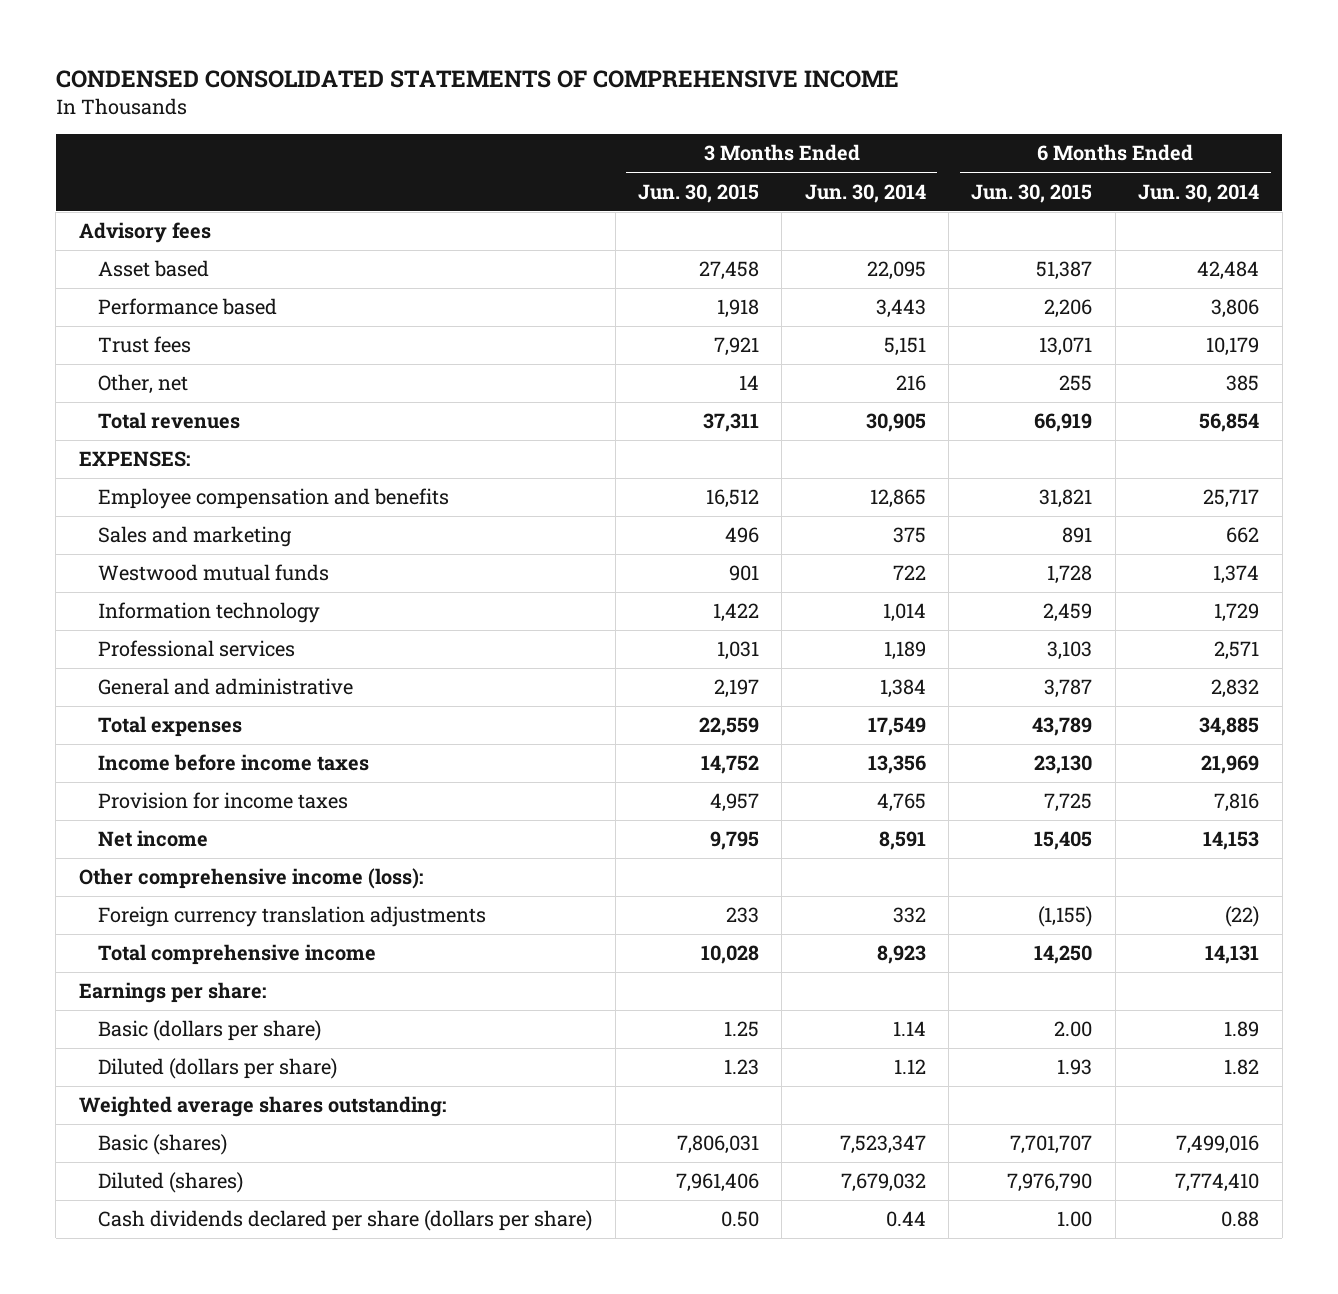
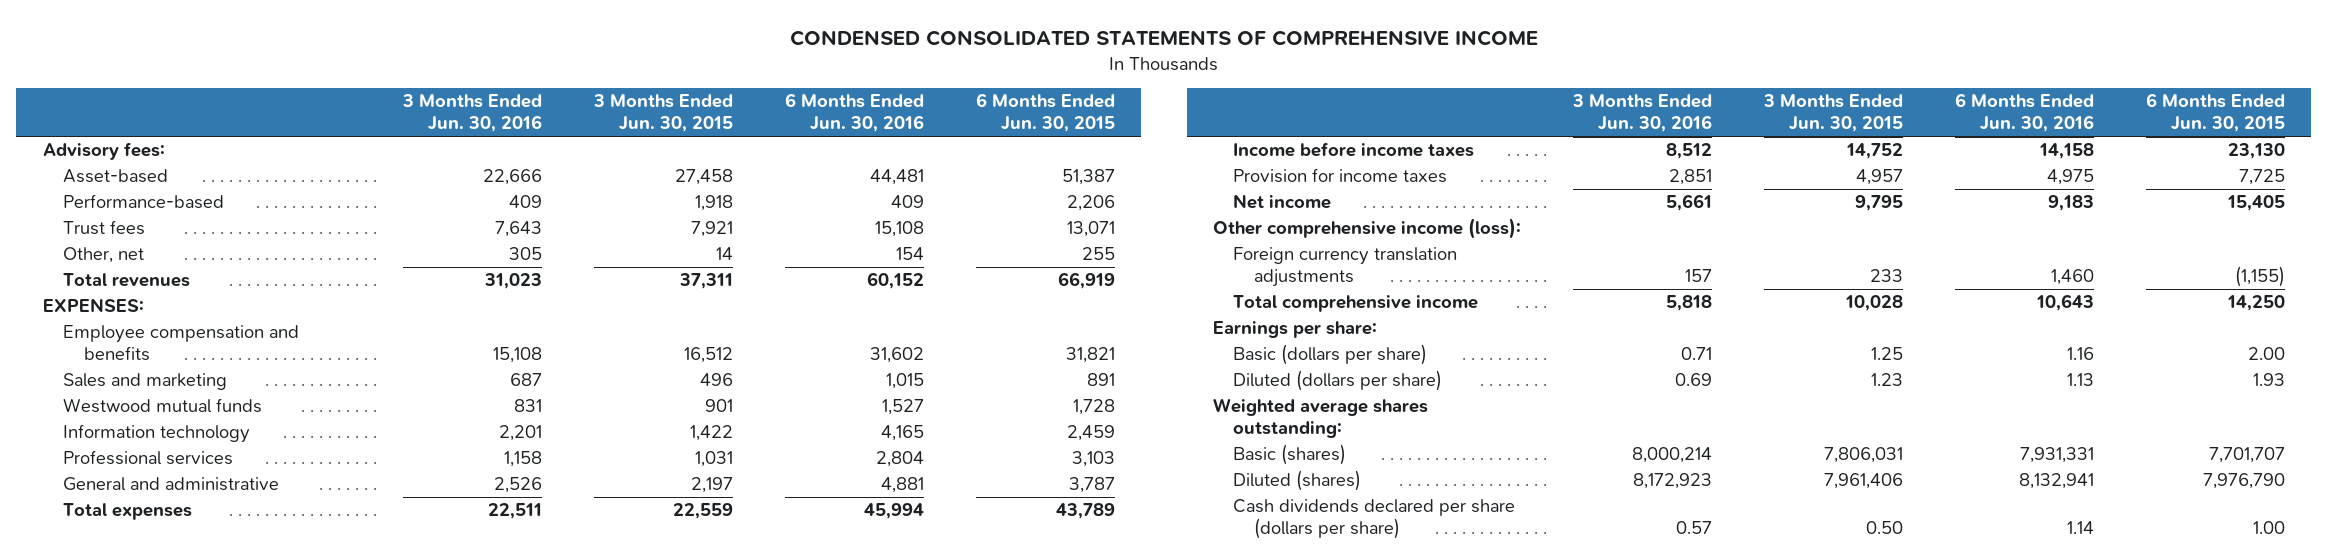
[804,183,926,203] Jun. 30, 2014 -> none
[1138,183,1260,203] Jun. 30, 2014 -> none
none -> [401,94,542,133] 3 Months Ended Jun. 30, 2016
none -> [784,93,924,133] 6 Months Ended Jun. 30, 2016
[78,222,211,244] Advisory fees -> [42,142,165,161] Advisory fees:
[98,260,210,278] Asset based -> [63,169,169,184] Asset-based
[98,298,278,316] Performance based -> [63,194,225,210] Performance-based

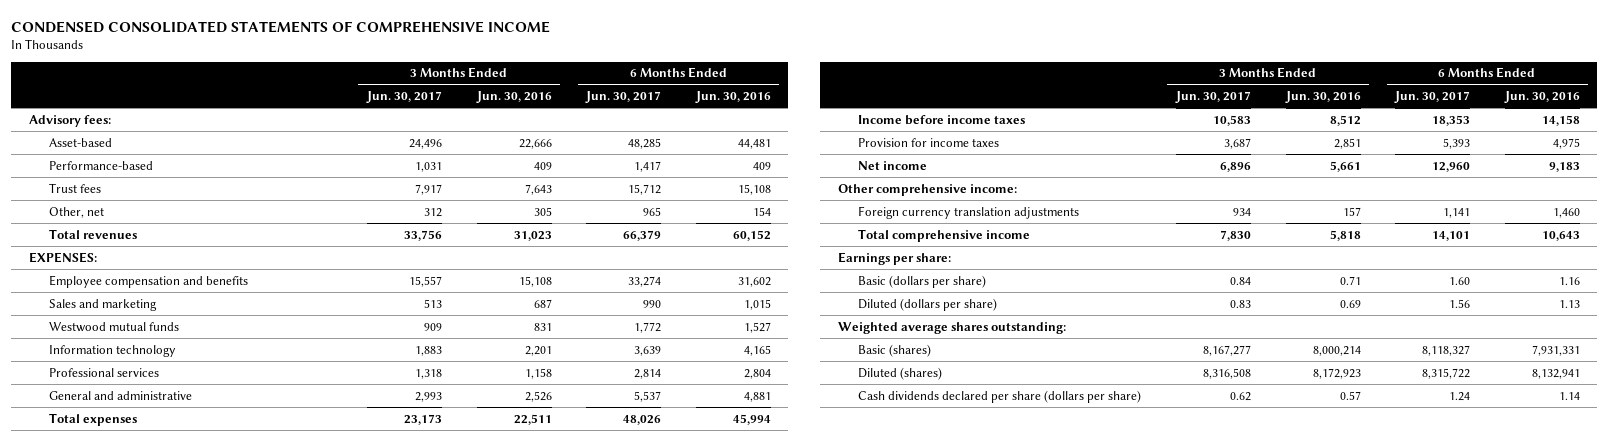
[592,94,733,133] 3 Months Ended Jun. 30, 2015 -> none
[975,93,1115,133] 6 Months Ended Jun. 30, 2015 -> none
none -> [366,91,443,104] Jun. 30, 2017
none -> [585,91,662,104] Jun. 30, 2017
[1212,218,1521,240] Other comprehensive income (loss): -> [837,183,1017,196] Other comprehensive income:

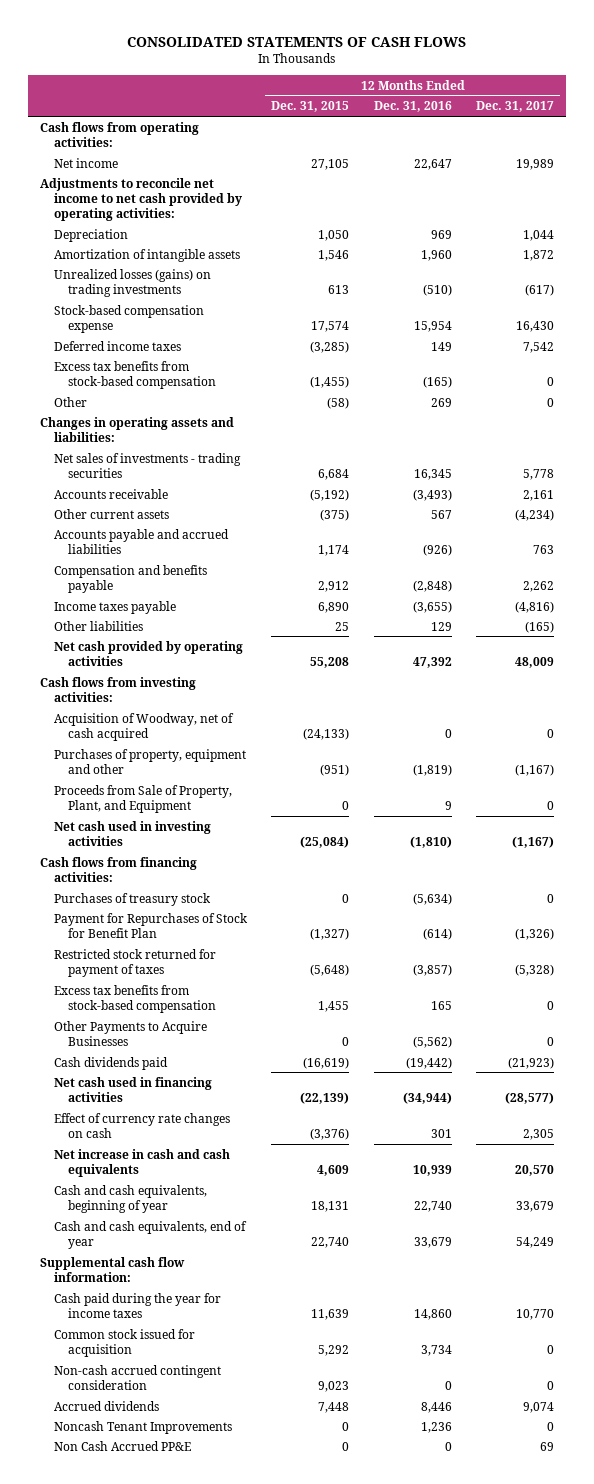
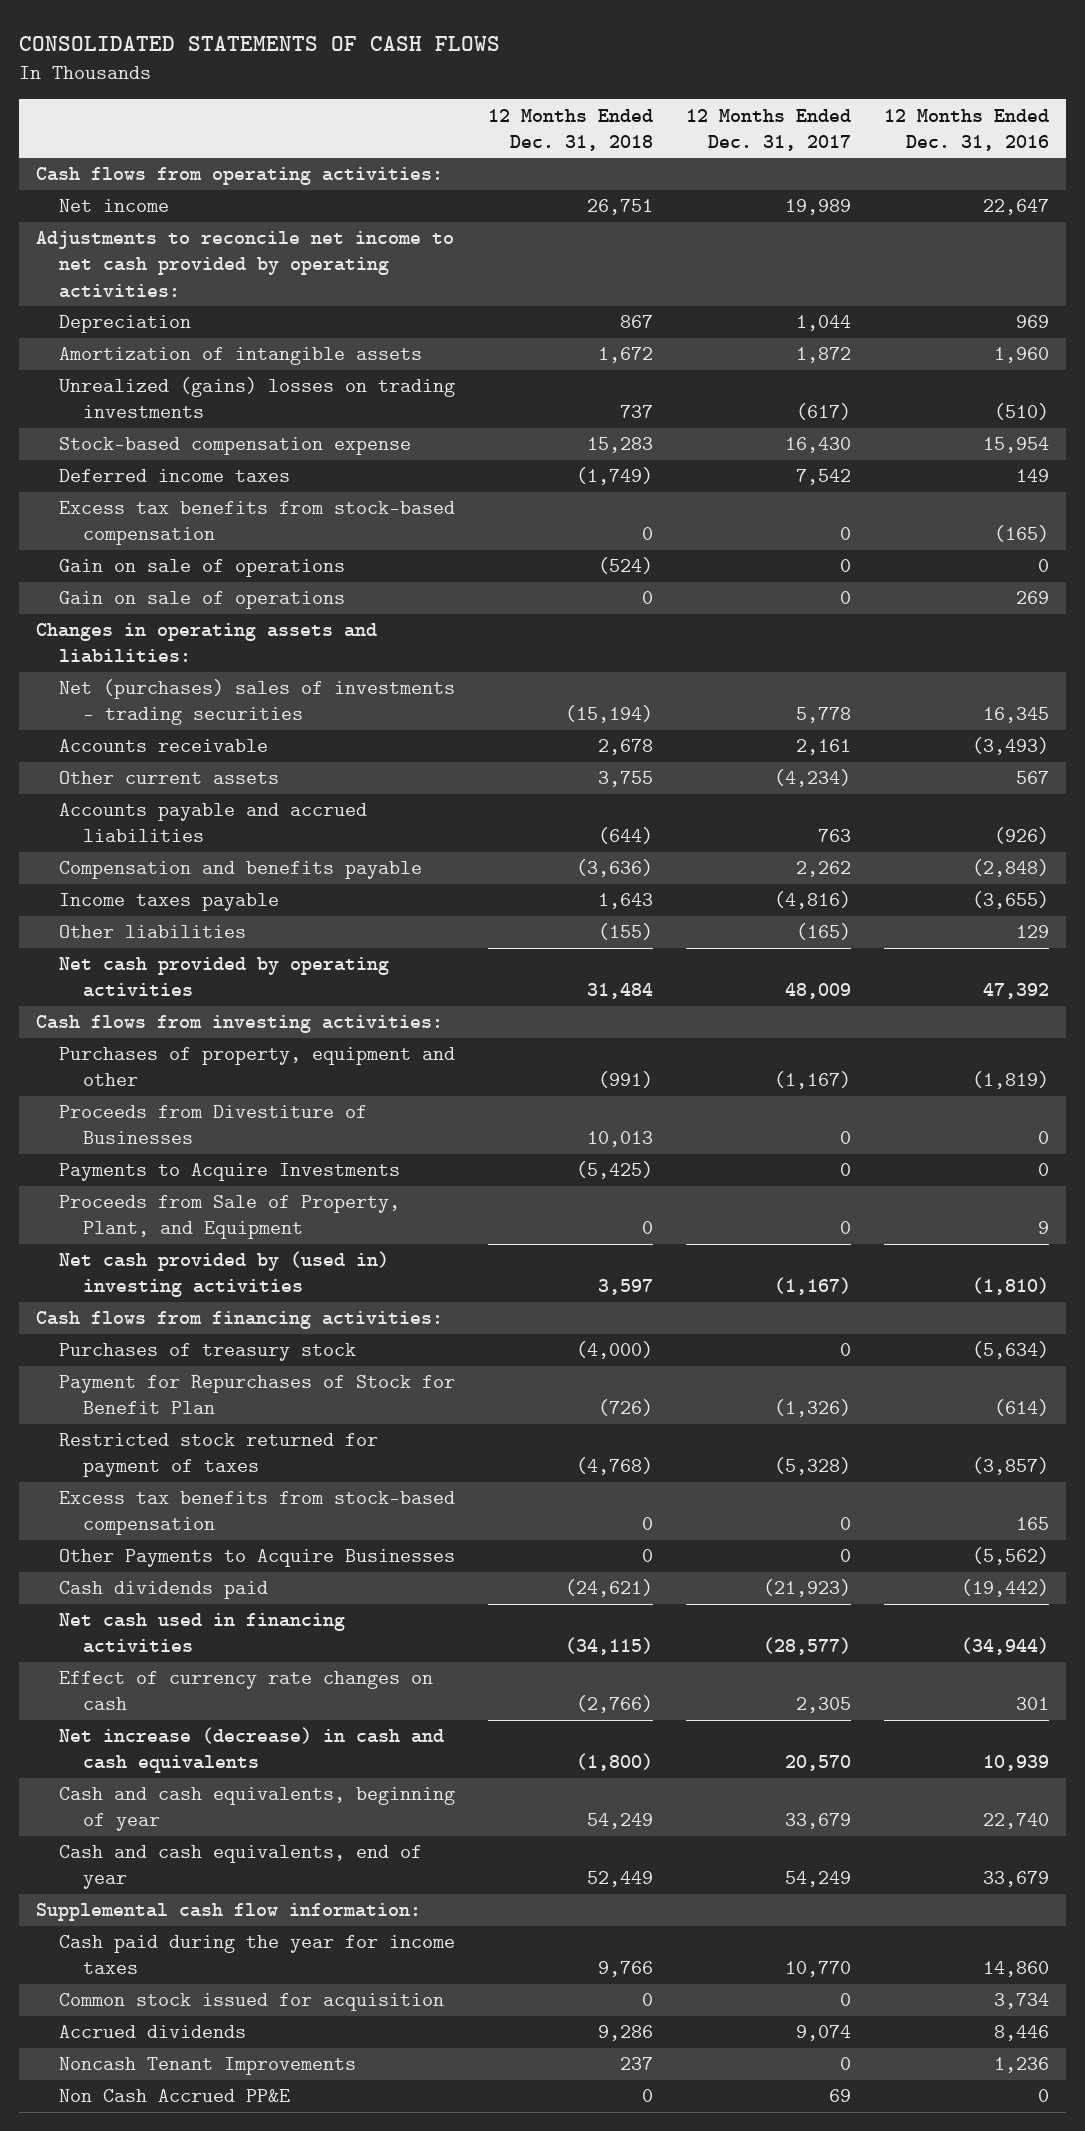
[271,101,350,113] Dec. 31, 2015 -> none
none -> [488,108,654,151] 12 Months Ended Dec. 31, 2018
[54,268,212,297] Unrealized losses (gains) on trading investments -> [59,377,456,419] Unrealized (gains) losses on trading investments
none -> [59,559,346,578] Gain on sale of operations
[54,396,88,407] Other -> [59,591,346,610] Gain on sale of operations
[54,452,242,478] Net sales of investments - trading securities -> [59,679,456,726] Net (purchases) sales of investments - trading securities
[54,712,235,741] Acquisition of Woodway, net of cash acquired -> none
none -> [59,1105,368,1145] Proceeds from Divestiture of Businesses
none -> [59,1163,401,1182] Payments to Acquire Investments
[54,820,212,846] Net cash used in investing activities -> [59,1251,390,1298] Net cash provided by (used in) investing activities
[54,1148,231,1177] Net increase in cash and cash equivalents -> [59,1727,445,1774] Net increase (decrease) in cash and cash equivalents
[54,1364,222,1390] Non-cash accrued contingent consideration -> none

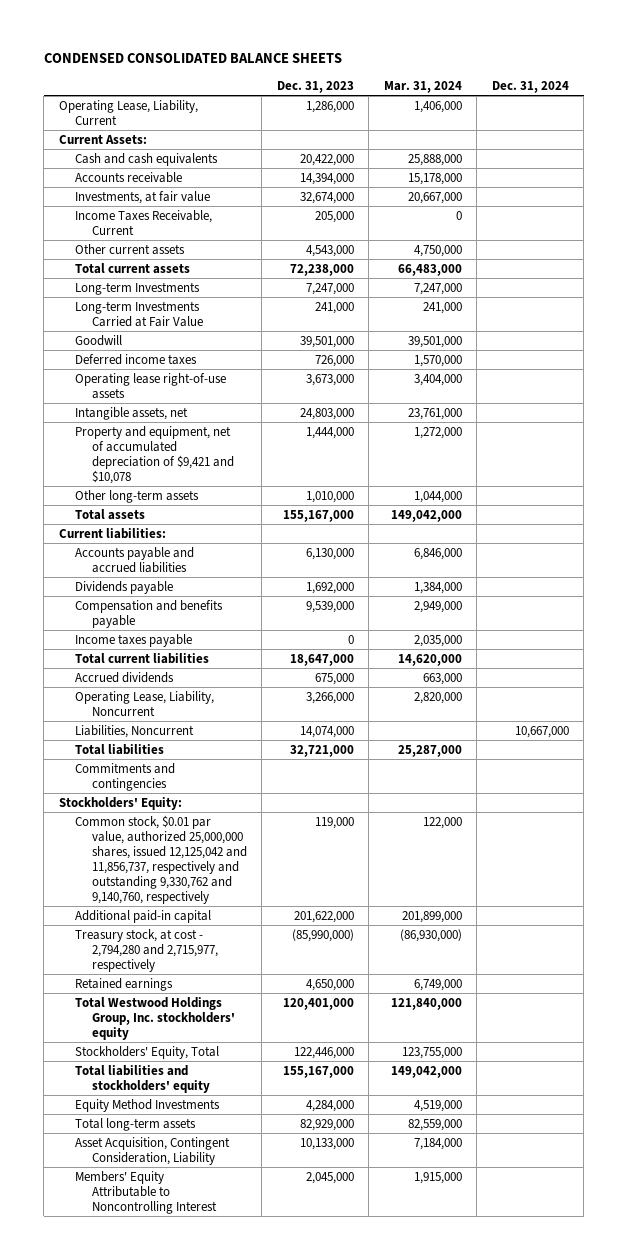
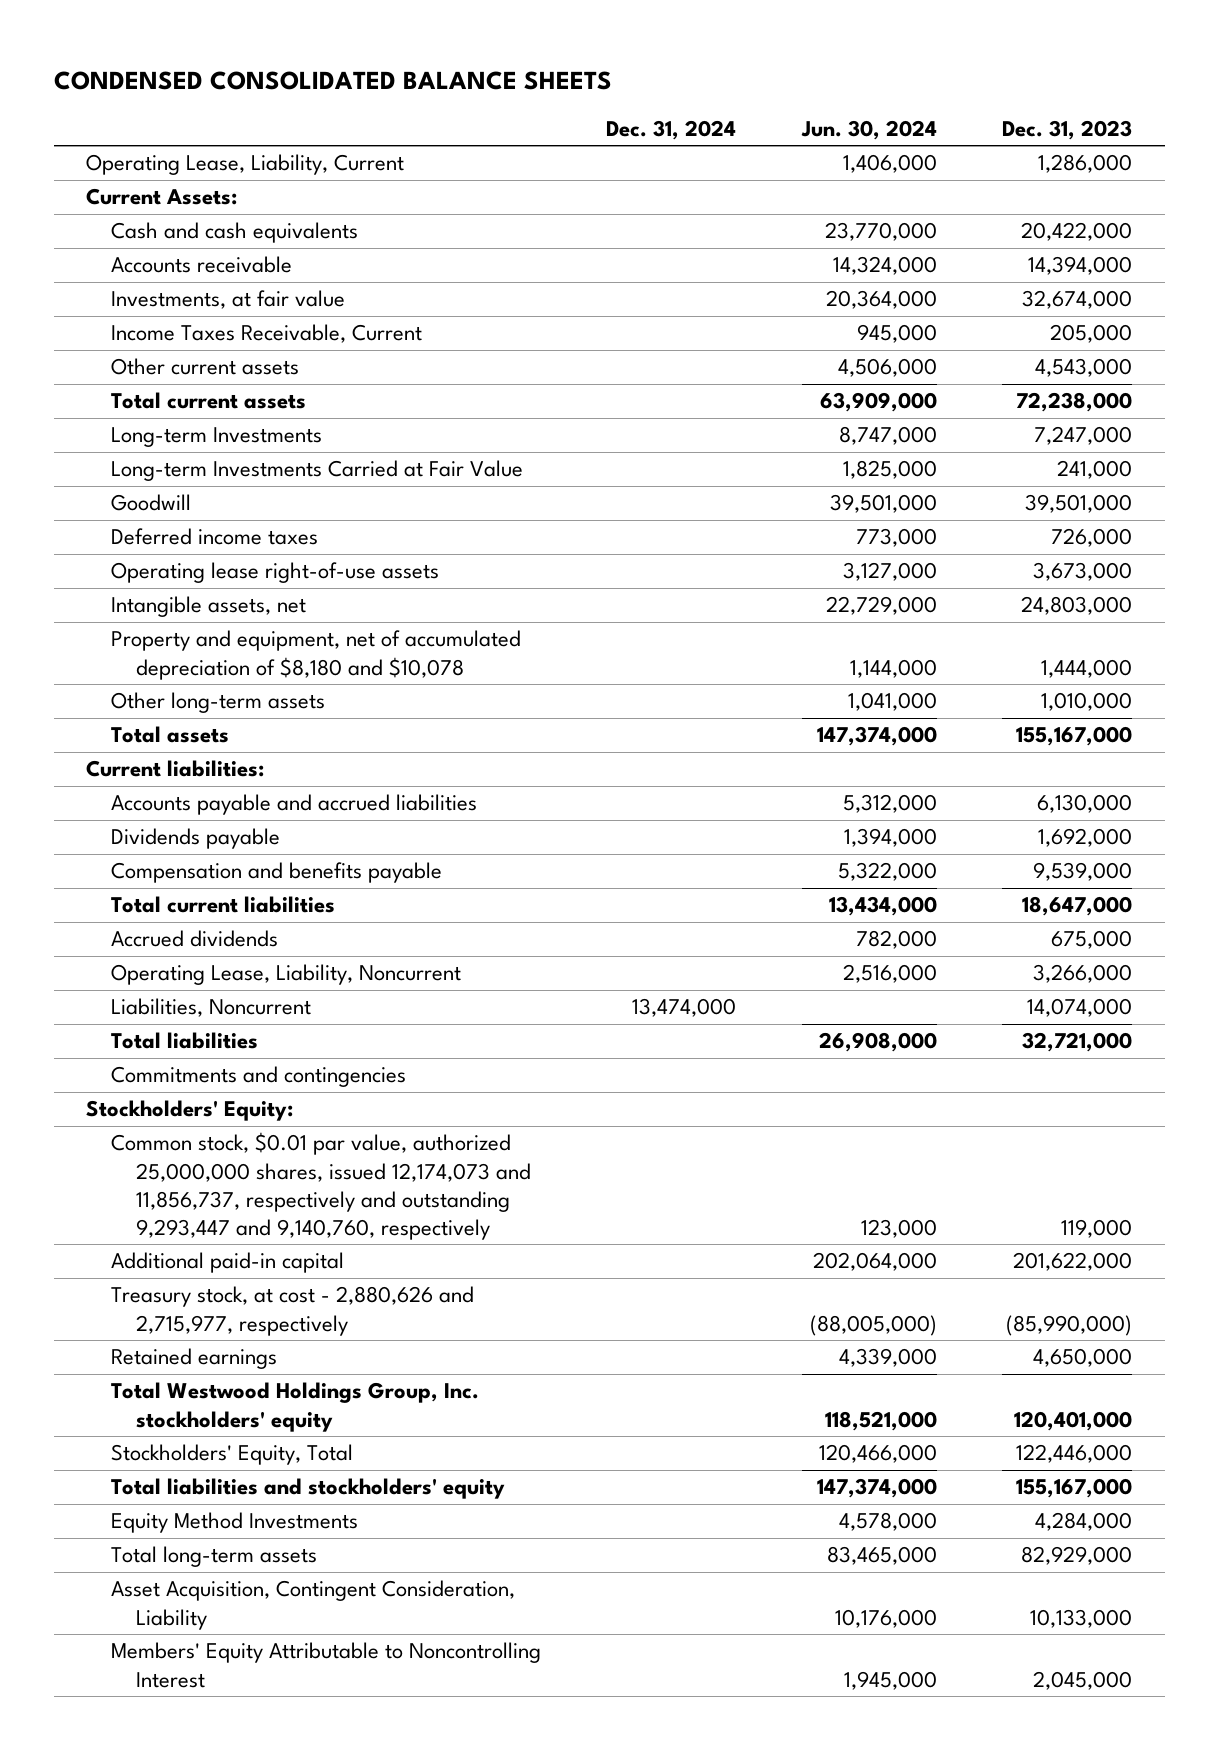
[383,80,462,93] Mar. 31, 2024 -> none
none -> [800,120,937,141] Jun. 30, 2024
[75,425,234,484] Property and equipment, net of accumulated depreciation of $9,421 and $10,078 -> [111,630,522,680] Property and equipment, net of accumulated depreciation of $8,180 and $10,078
[75,633,193,647] Income taxes payable -> none
[514,725,569,738] 10,667,000 -> [632,998,737,1018] 13,474,000
[75,814,247,904] Common stock, $0.01 par value, authorized 25,000,000 shares, issued 12,125,042 and 11,856,737, respectively and outstanding 9,330,762 and 9,140,760, respectively -> [111,1132,531,1240] Common stock, $0.01 par value, authorized 25,000,000 shares, issued 12,174,073 and 11,856,737, respectively and outstanding 9,293,447 and 9,140,760, respectively
[75,928,218,972] Treasury stock, at cost - 2,794,280 and 2,715,977, respectively -> [111,1286,475,1336] Treasury stock, at cost - 2,880,626 and 2,715,977, respectively

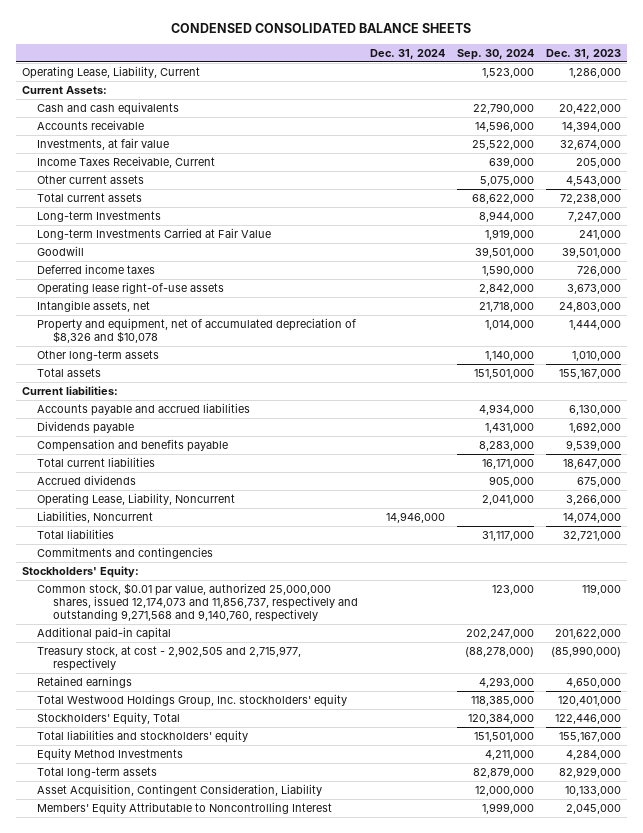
[800,120,937,141] Jun. 30, 2024 -> none
none -> [457,48,535,60] Sep. 30, 2024
[111,630,522,680] Property and equipment, net of accumulated depreciation of $8,180 and $10,078 -> [37,318,357,344] Property and equipment, net of accumulated depreciation of $8,326 and $10,078
[632,998,737,1018] 13,474,000 -> [386,512,446,524] 14,946,000
[111,1132,531,1240] Common stock, $0.01 par value, authorized 25,000,000 shares, issued 12,174,073 and 11,856,737, respectively and outstanding 9,293,447 and 9,140,760, respectively -> [37,583,359,623] Common stock, $0.01 par value, authorized 25,000,000 shares, issued 12,174,073 and 11,856,737, respectively and outstanding 9,271,568 and 9,140,760, respectively
[111,1286,475,1336] Treasury stock, at cost - 2,880,626 and 2,715,977, respectively -> [37,646,302,672] Treasury stock, at cost - 2,902,505 and 2,715,977, respectively

